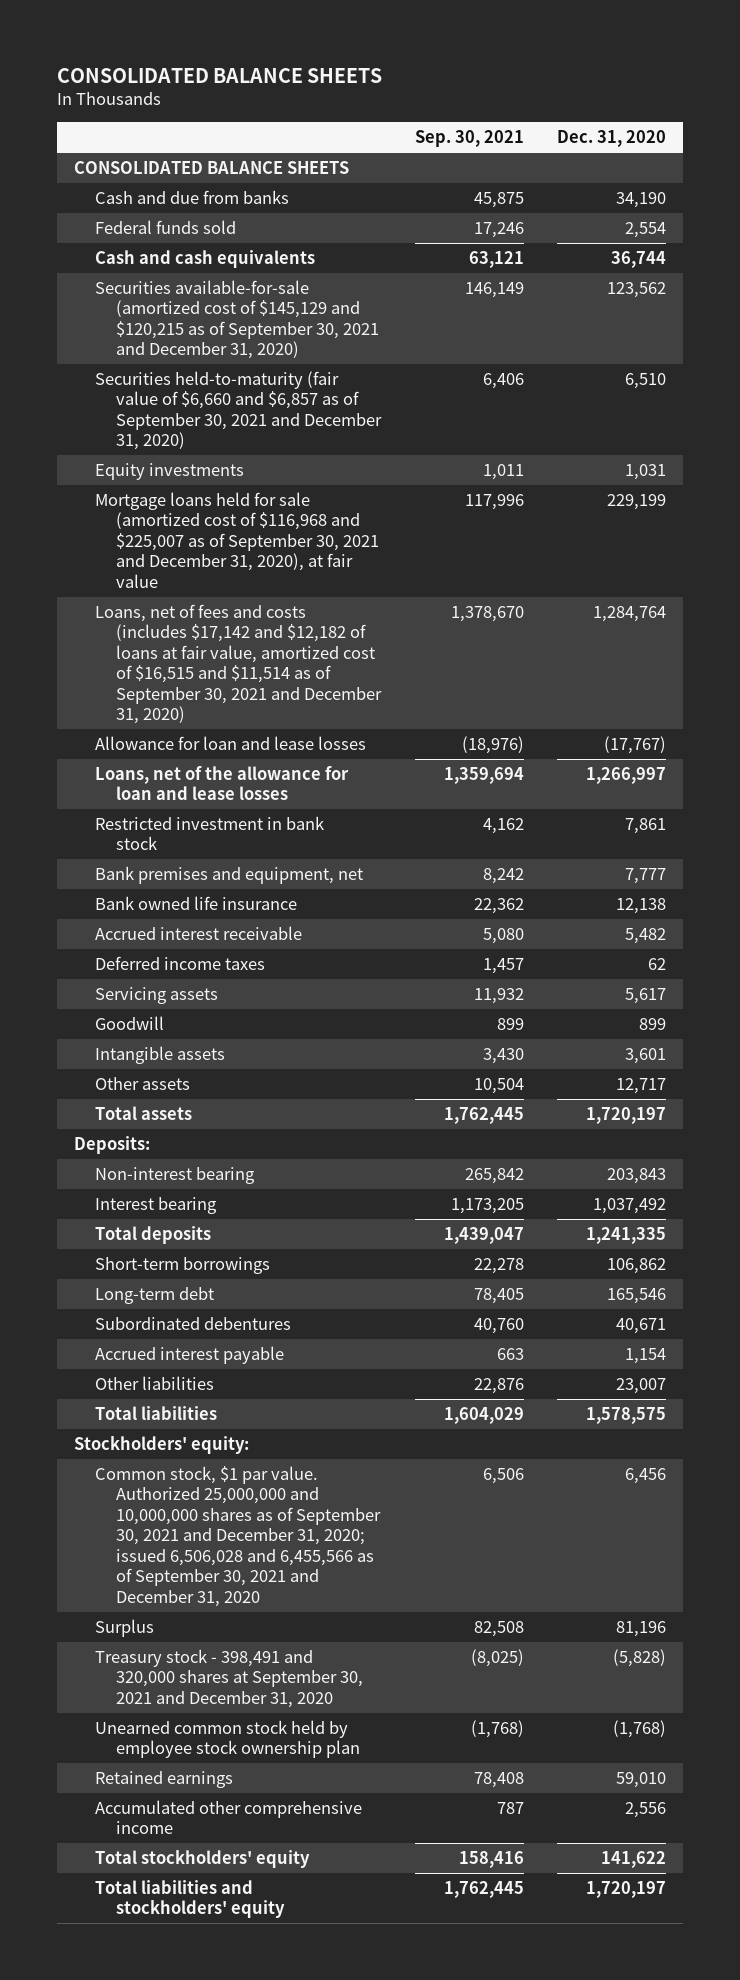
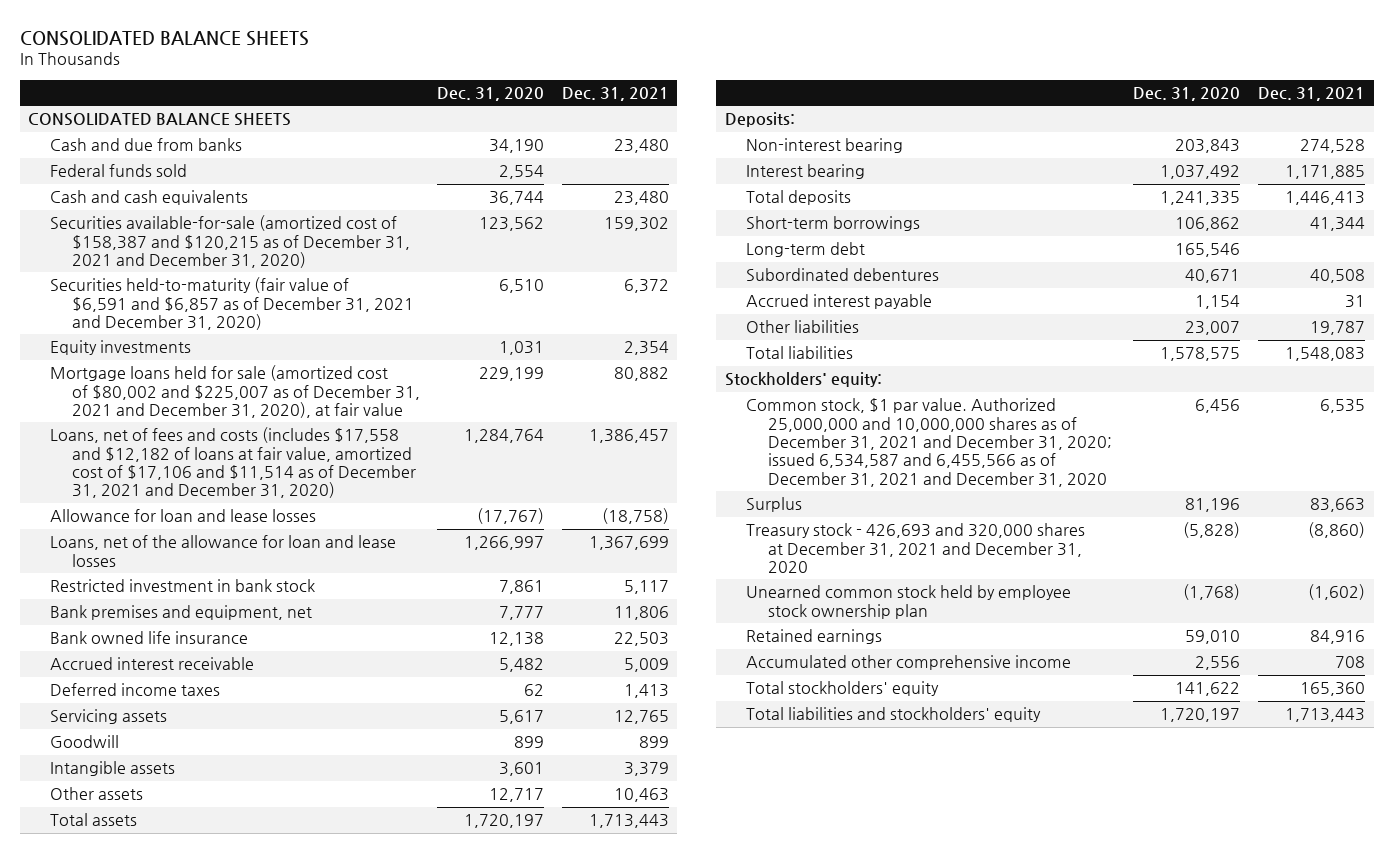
[414,130,524,148] Sep. 30, 2021 -> none
none -> [561,86,669,101] Dec. 31, 2021
[94,280,380,360] Securities available-for-sale (amortized cost of $145,129 and $120,215 as of September 30, 2021 and December 31, 2020) -> [50,215,410,269] Securities available-for-sale (amortized cost of $158,387 and $120,215 as of December 31, 2021 and December 31, 2020)
[94,371,383,451] Securities held-to-maturity (fair value of $6,660 and $6,857 as of September 30, 2021 and December 31, 2020) -> [50,277,414,331] Securities held-to-maturity (fair value of $6,591 and $6,857 as of December 31, 2021 and December 31, 2020)
[94,492,380,588] Mortgage loans held for sale (amortized cost of $116,968 and $225,007 as of September 30, 2021 and December 31, 2020), at fair value -> [50,365,420,419] Mortgage loans held for sale (amortized cost of $80,002 and $225,007 as of December 31, 2021 and December 31, 2020), at fair value
[94,604,383,725] Loans, net of fees and costs (includes $17,142 and $12,182 of loans at fair value, amortized cost of $16,515 and $11,514 as of September 30, 2021 and December 31, 2020) -> [50,427,416,499] Loans, net of fees and costs (includes $17,558 and $12,182 of loans at fair value, amortized cost of $17,106 and $11,514 as of December 31, 2021 and December 31, 2020)
[94,1466,382,1607] Common stock, $1 par value. Authorized 25,000,000 and 10,000,000 shares as of September 30, 2021 and December 31, 2020; issued 6,506,028 and 6,455,566 as of September 30, 2021 and December 31, 2020 -> [746,398,1112,487] Common stock, $1 par value. Authorized 25,000,000 and 10,000,000 shares as of December 31, 2021 and December 31, 2020; issued 6,534,587 and 6,455,566 as of December 31, 2021 and December 31, 2020
[94,1649,364,1708] Treasury stock - 398,491 and 320,000 shares at September 30, 2021 and December 31, 2020 -> [746,523,1086,574] Treasury stock - 426,693 and 320,000 shares at December 31, 2021 and December 31, 2020

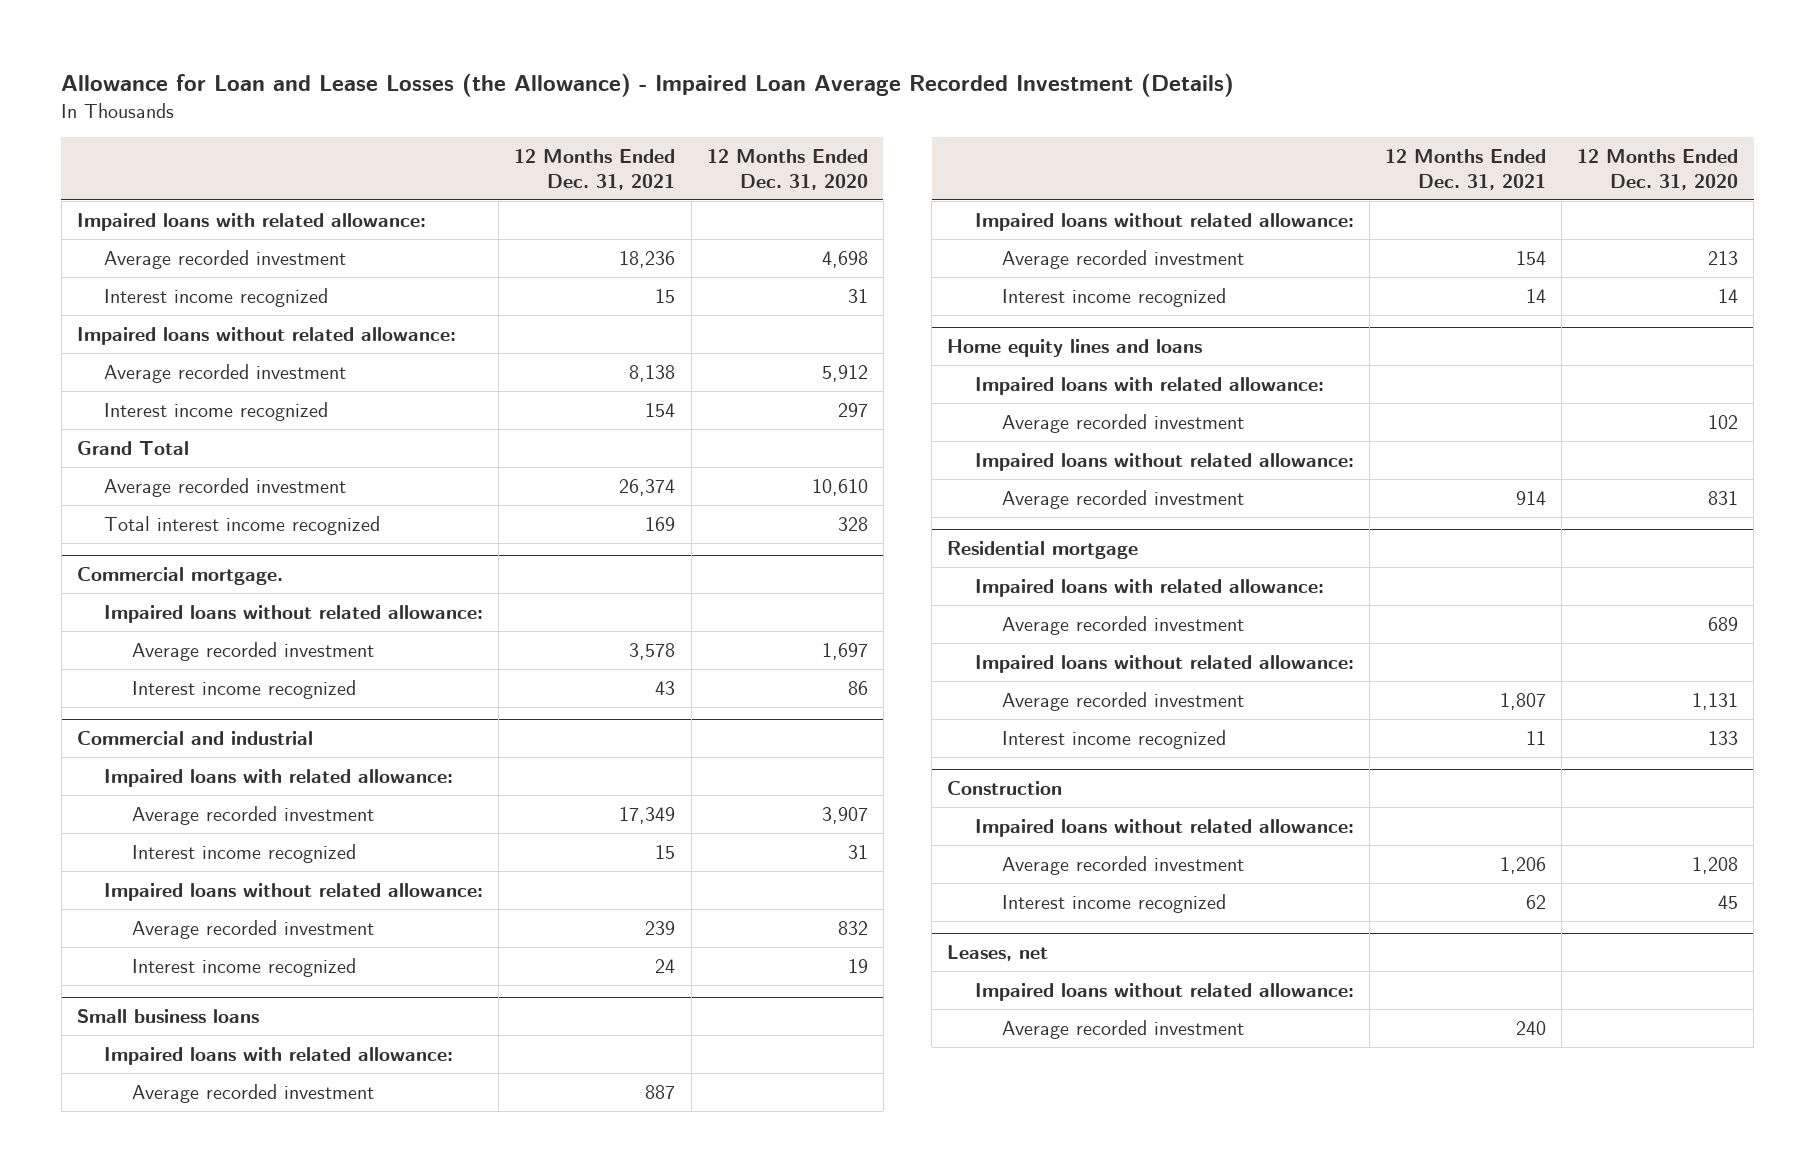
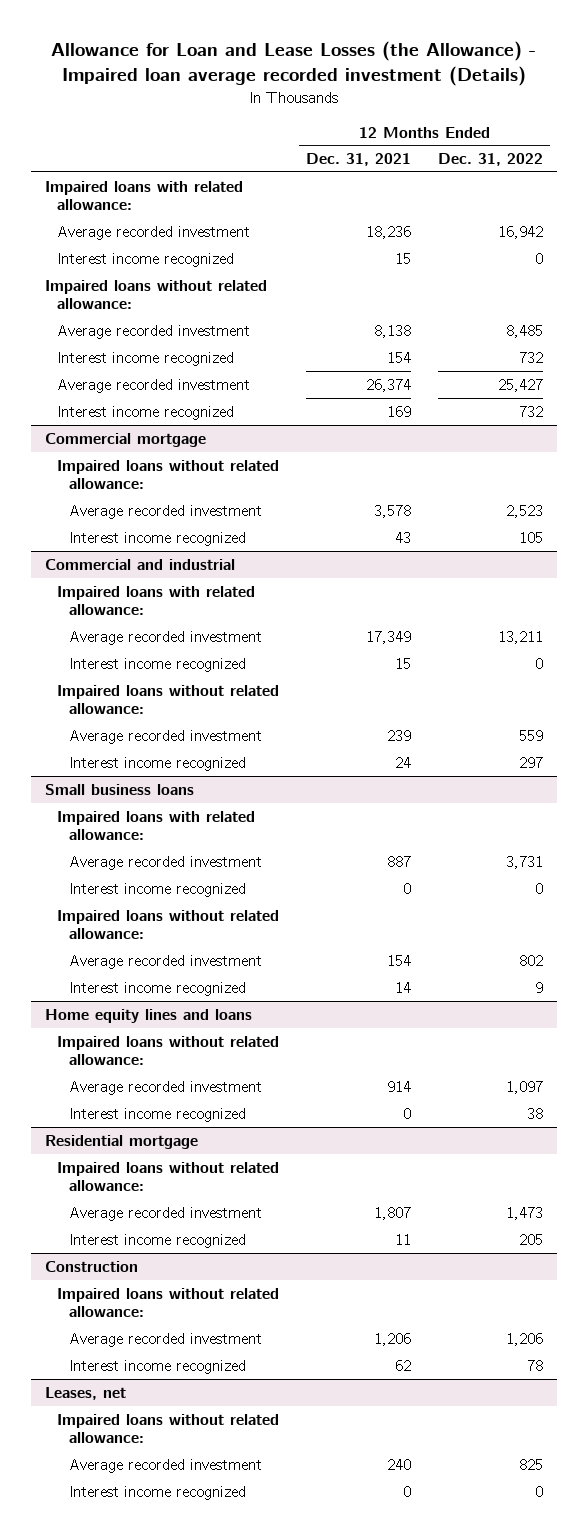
[61,73,1235,98] Allowance for Loan and Lease Losses (the Allowance) - Impaired Loan Average Recorded Investment (Details) -> [51,41,537,87] Allowance for Loan and Lease Losses (the Allowance) - Impaired loan average recorded investment (Details)
[706,148,868,190] 12 Months Ended Dec. 31, 2020 -> none
none -> [438,153,544,167] Dec. 31, 2022
[76,440,189,455] Grand Total -> none
[104,515,381,535] Total interest income recognized -> [57,405,235,420] Interest income recognized
[76,567,283,586] Commercial mortgage. -> [44,432,206,447] Commercial mortgage
none -> [69,882,247,897] Interest income recognized
[974,376,1324,395] Impaired loans with related allowance: -> none
[1002,413,1245,433] Average recorded investment -> none
none -> [69,1107,247,1122] Interest income recognized
[974,578,1324,597] Impaired loans with related allowance: -> none
[1002,615,1245,635] Average recorded investment -> none
none -> [69,1485,247,1500] Interest income recognized

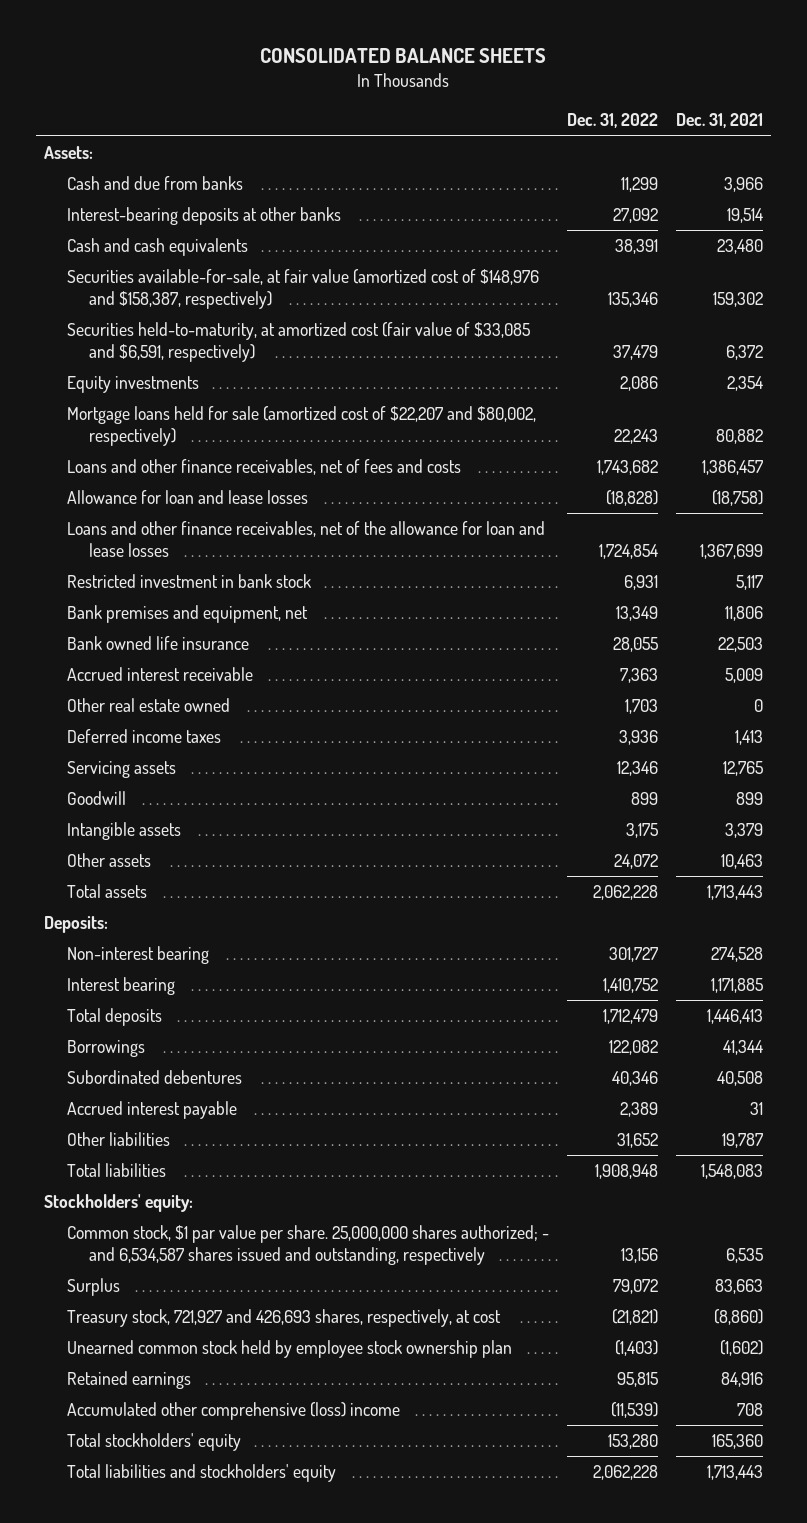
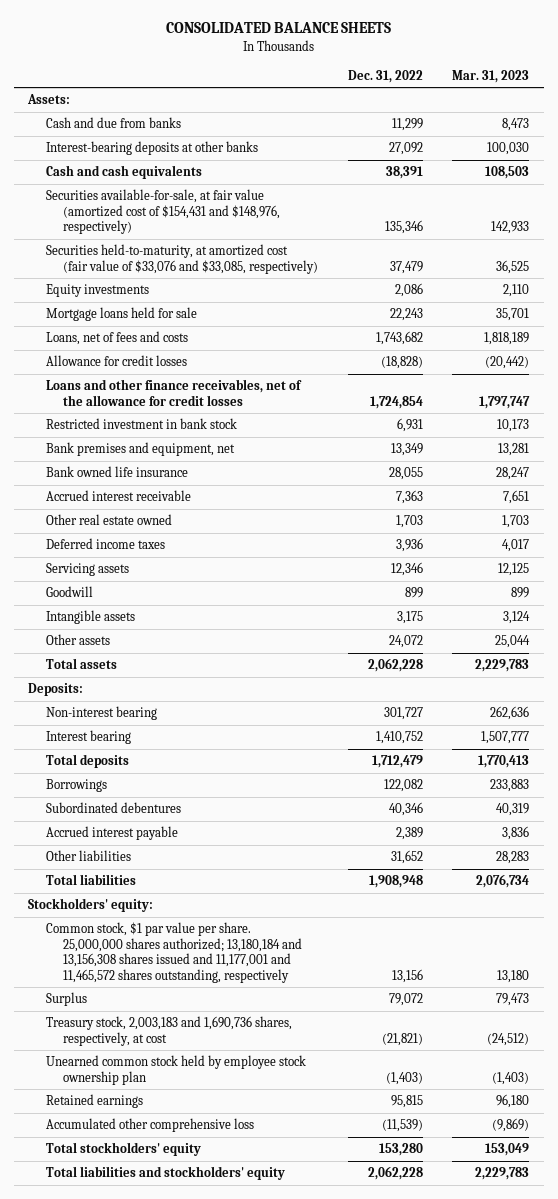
[675,113,763,129] Dec. 31, 2021 -> none
none -> [452,69,530,83] Mar. 31, 2023
[66,269,539,309] Securities available-for-sale, at fair value (amortized cost of $148,976 and $158,387, respectively) -> [45,189,280,235] Securities available-for-sale, at fair value (amortized cost of $154,431 and $148,976, respectively)
[66,322,530,362] Securities held-to-maturity, at amortized cost (fair value of $33,085 and $6,591, respectively) -> [45,244,318,274] Securities held-to-maturity, at amortized cost (fair value of $33,076 and $33,085, respectively)
[66,406,536,446] Mortgage loans held for sale (amortized cost of $22,207 and $80,002, respectively) -> [45,307,197,322] Mortgage loans held for sale
[66,459,461,476] Loans and other finance receivables, net of fees and costs -> [45,331,188,346] Loans, net of fees and costs
[66,490,308,505] Allowance for loan and lease losses -> [45,355,187,367] Allowance for credit losses
[66,521,545,557] Loans and other finance receivables, net of the allowance for loan and lease losses -> [45,379,302,406] Loans and other finance receivables, net of the allowance for credit losses
[66,1225,549,1265] Common stock, $1 par value per share. 25,000,000 shares authorized; - and 6,534,587 shares issued and outstanding, respectively -> [45,922,302,983] Common stock, $1 par value per share. 25,000,000 shares authorized; 13,180,184 and 13,156,308 shares issued and 11,177,001 and 11,465,572 shares outstanding, respectively
[66,1309,501,1328] Treasury stock, 721,927 and 426,693 shares, respectively, at cost -> [45,1016,292,1046] Treasury stock, 2,003,183 and 1,690,736 shares, respectively, at cost
[66,1402,400,1421] Accumulated other comprehensive (loss) income -> [45,1118,254,1133] Accumulated other comprehensive loss

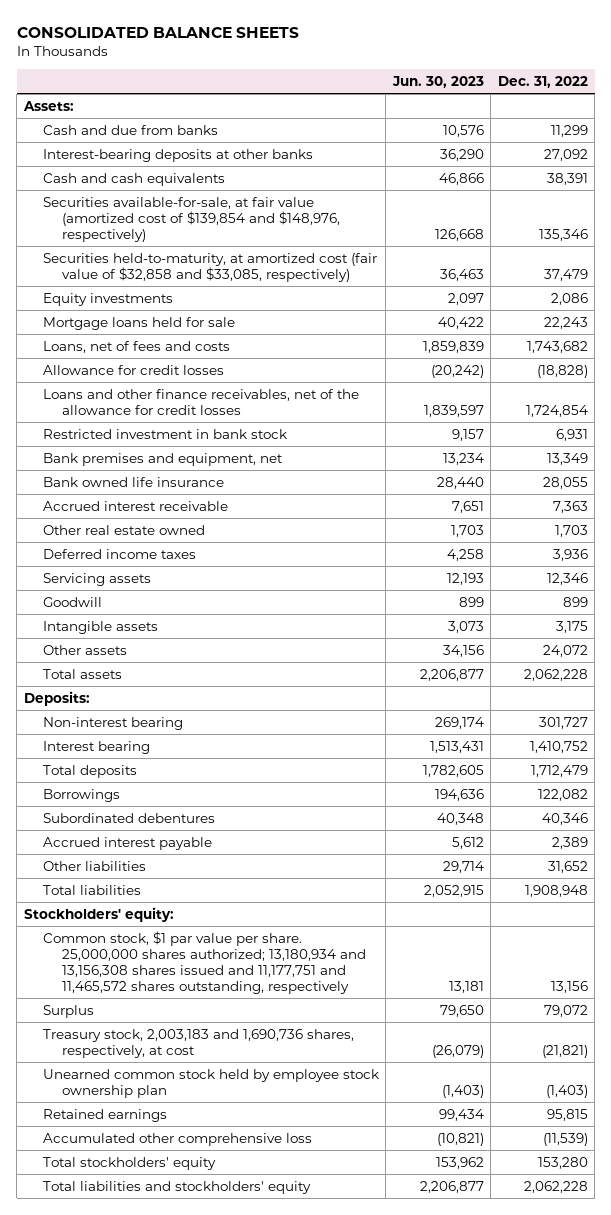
[452,69,530,83] Mar. 31, 2023 -> none
none -> [391,75,484,88] Jun. 30, 2023
[45,189,280,235] Securities available-for-sale, at fair value (amortized cost of $154,431 and $148,976, respectively) -> [42,196,341,242] Securities available-for-sale, at fair value (amortized cost of $139,854 and $148,976, respectively)
[45,244,318,274] Securities held-to-maturity, at amortized cost (fair value of $33,076 and $33,085, respectively) -> [42,252,377,282] Securities held-to-maturity, at amortized cost (fair value of $32,858 and $33,085, respectively)
[45,922,302,983] Common stock, $1 par value per share. 25,000,000 shares authorized; 13,180,184 and 13,156,308 shares issued and 11,177,001 and 11,465,572 shares outstanding, respectively -> [42,930,367,994] Common stock, $1 par value per share. 25,000,000 shares authorized; 13,180,934 and 13,156,308 shares issued and 11,177,751 and 11,465,572 shares outstanding, respectively

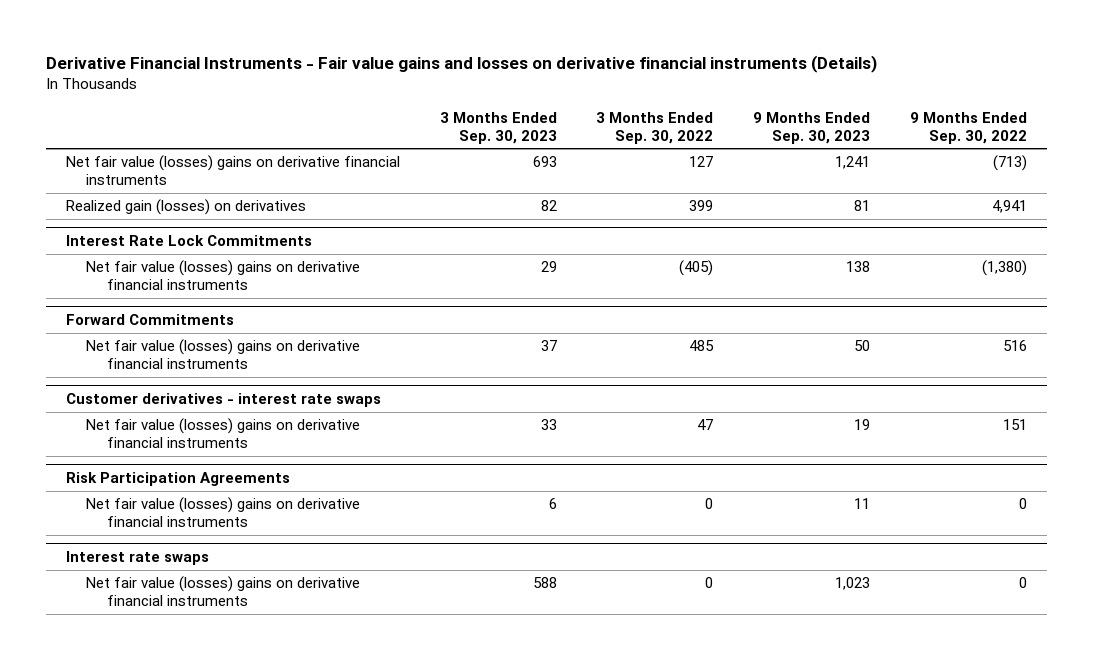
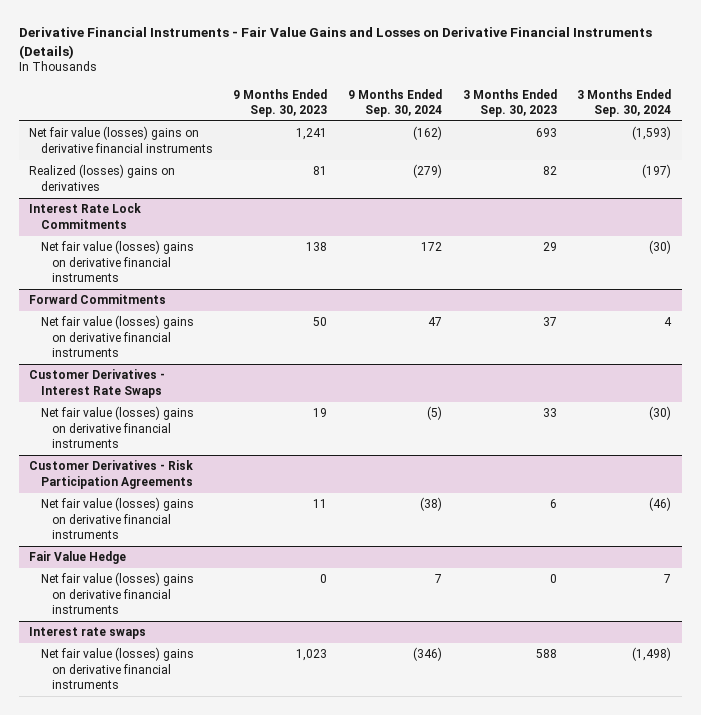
[45,55,877,74] Derivative Financial Instruments - Fair value gains and losses on derivative financial instruments (Details) -> [18,27,652,59] Derivative Financial Instruments - Fair Value Gains and Losses on Derivative Financial Instruments (Details)
[596,111,714,144] 3 Months Ended Sep. 30, 2022 -> none
[910,111,1028,144] 9 Months Ended Sep. 30, 2022 -> none
none -> [348,88,443,117] 9 Months Ended Sep. 30, 2024
none -> [577,88,672,117] 3 Months Ended Sep. 30, 2024
[65,199,306,216] Realized gain (losses) on derivatives -> [29,164,176,191] Realized (losses) gains on derivatives
[65,393,381,408] Customer derivatives - interest rate swaps -> [29,369,166,398] Customer Derivatives - Interest Rate Swaps
[65,472,290,487] Risk Participation Agreements -> [29,460,194,489] Customer Derivatives - Risk Participation Agreements
none -> [29,551,127,565] Fair Value Hedge
none -> [40,572,194,614] Net fair value (losses) gains on derivative financial instruments

